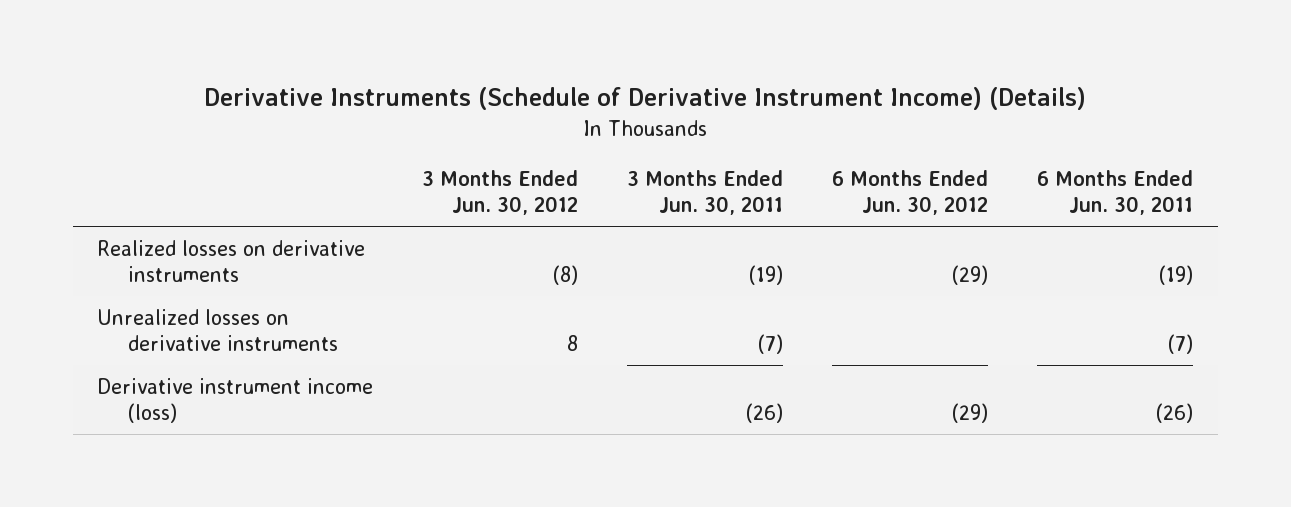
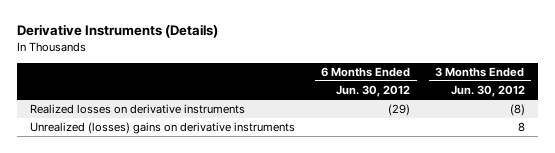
[204,87,1087,111] Derivative Instruments (Schedule of Derivative Instrument Income) (Details) -> [17,24,219,39] Derivative Instruments (Details)
[627,169,784,216] 3 Months Ended Jun. 30, 2011 -> none
[1037,169,1194,216] 6 Months Ended Jun. 30, 2011 -> none
[97,377,374,424] Derivative instrument income (loss) -> none
[97,308,338,352] Unrealized losses on derivative instruments -> [30,122,296,135] Unrealized (losses) gains on derivative instruments

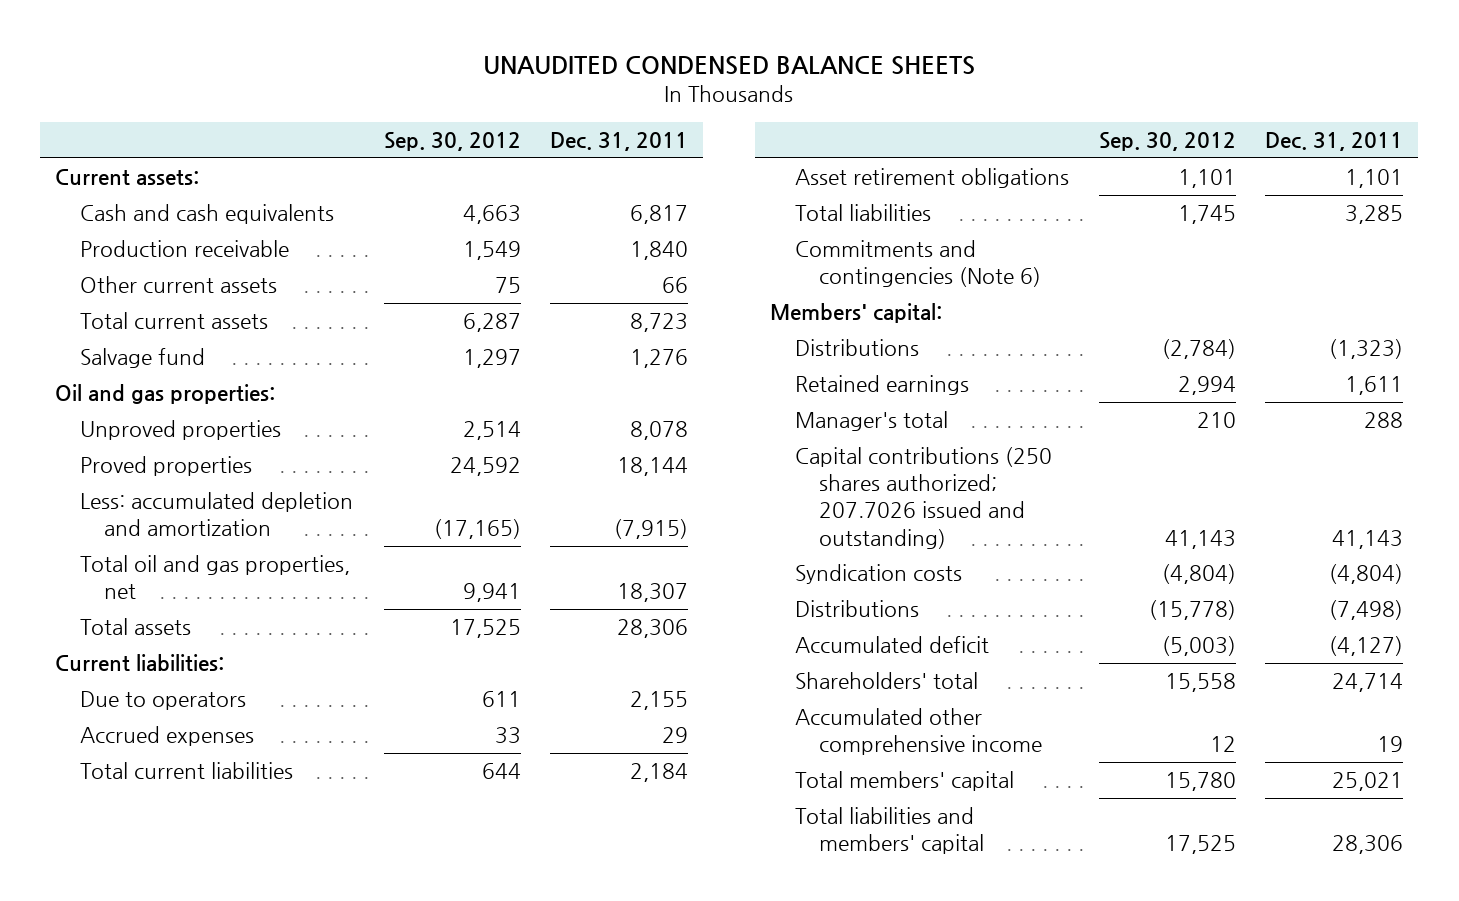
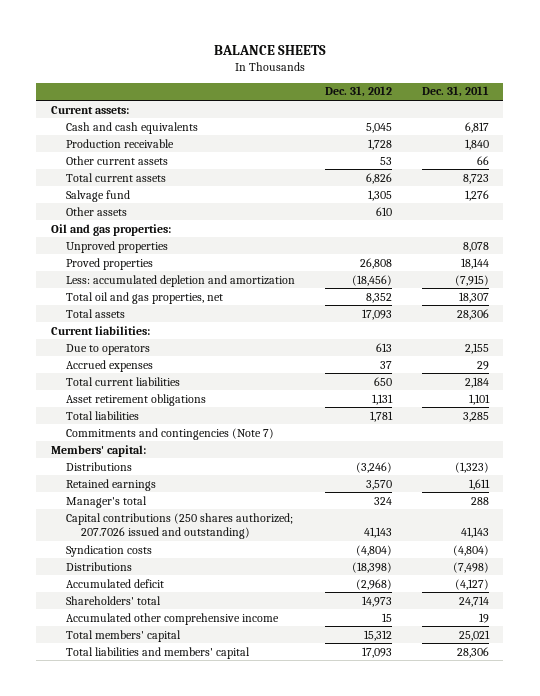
[483,55,976,75] UNAUDITED CONDENSED BALANCE SHEETS -> [213,44,326,55] BALANCE SHEETS
[383,132,521,152] Sep. 30, 2012 -> none
none -> [324,86,392,98] Dec. 31, 2012
none -> [65,206,127,216] Other assets
[794,240,1041,288] Commitments and contingencies (Note 6) -> [65,427,274,440] Commitments and contingencies (Note 7)

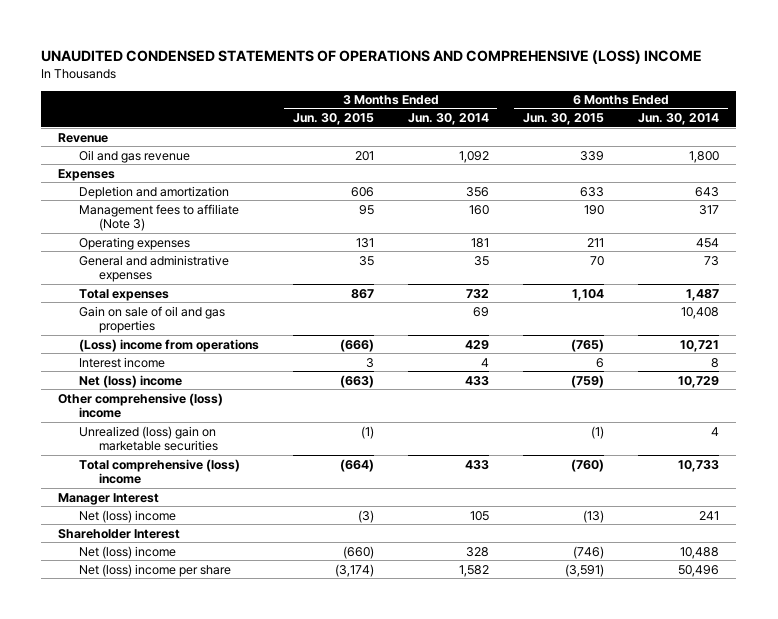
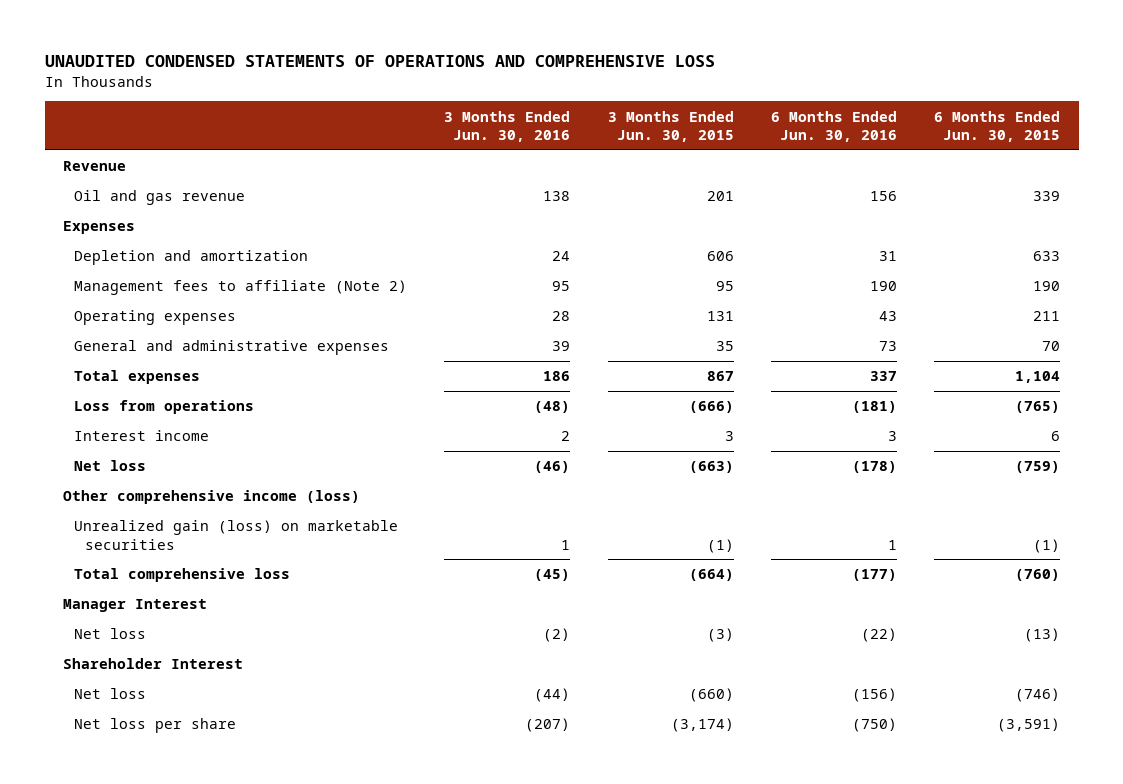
[41,50,703,65] UNAUDITED CONDENSED STATEMENTS OF OPERATIONS AND COMPREHENSIVE (LOSS) INCOME -> [44,55,715,68] UNAUDITED CONDENSED STATEMENTS OF OPERATIONS AND COMPREHENSIVE LOSS
[407,113,489,126] Jun. 30, 2014 -> none
[638,113,720,126] Jun. 30, 2014 -> none
none -> [444,110,571,142] 3 Months Ended Jun. 30, 2016
none -> [770,110,897,142] 6 Months Ended Jun. 30, 2016
[78,203,239,232] Management fees to affiliate (Note 3) -> [74,280,408,296] Management fees to affiliate (Note 2)
[78,305,225,334] Gain on sale of oil and gas properties -> none
[78,338,259,352] (Loss) income from operations -> [74,400,255,415] Loss from operations
[78,374,182,388] Net (loss) income -> [74,460,147,472] Net loss
[58,392,224,419] Other comprehensive (loss) income -> [63,490,361,505] Other comprehensive income (loss)
[78,425,218,452] Unrealized (loss) gain on marketable securities -> [74,520,399,550] Unrealized gain (loss) on marketable securities
[78,458,240,485] Total comprehensive (loss) income -> [74,568,291,583] Total comprehensive loss
[78,509,176,523] Net (loss) income -> [74,628,147,640] Net loss
[78,545,176,559] Net (loss) income -> [74,688,147,700] Net loss
[78,563,231,577] Net (loss) income per share -> [74,718,237,734] Net loss per share

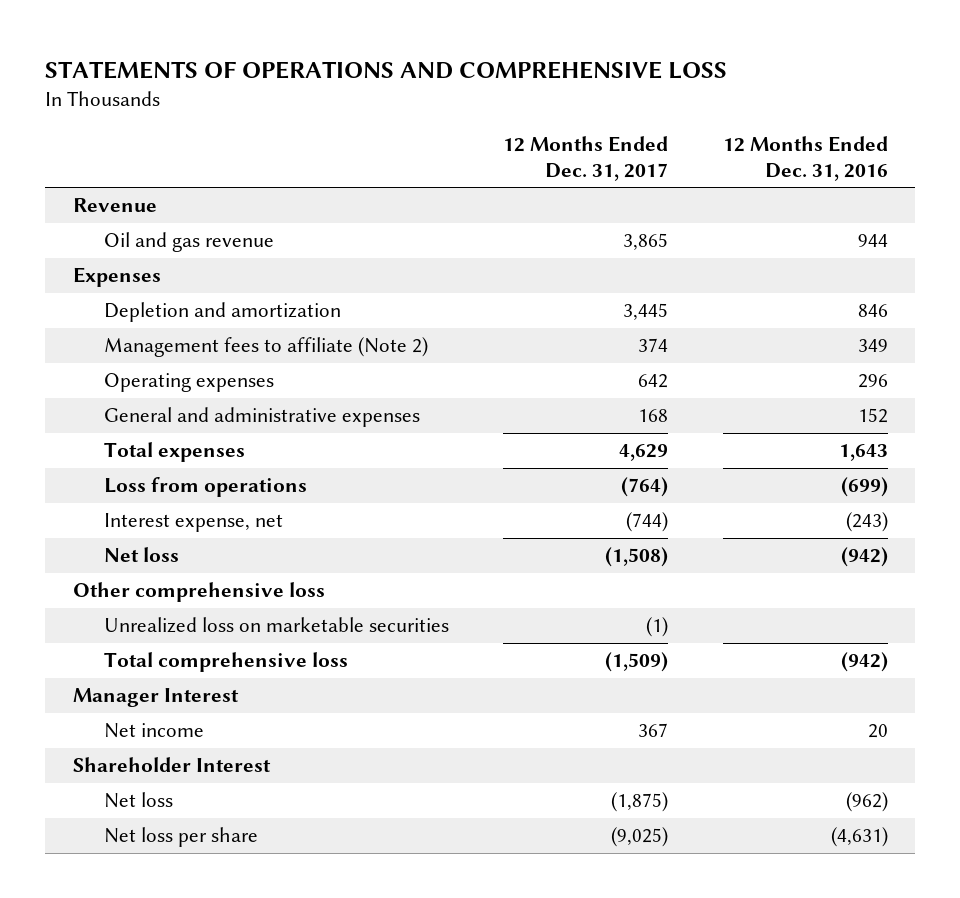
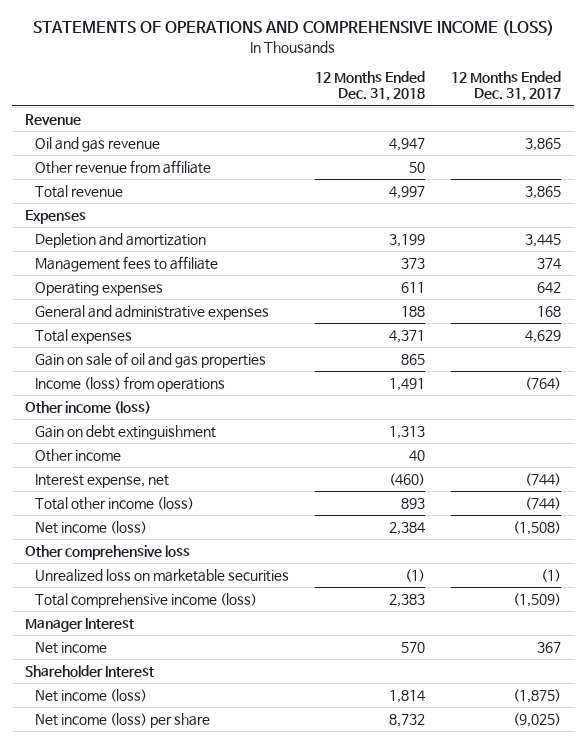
[45,60,728,79] STATEMENTS OF OPERATIONS AND COMPREHENSIVE LOSS -> [33,20,555,37] STATEMENTS OF OPERATIONS AND COMPREHENSIVE INCOME (LOSS)
[722,135,888,181] 12 Months Ended Dec. 31, 2016 -> none
none -> [314,71,425,102] 12 Months Ended Dec. 31, 2018
none -> [34,159,211,174] Other revenue from affiliate
none -> [34,184,123,198] Total revenue
[103,337,428,358] Management fees to affiliate (Note 2) -> [34,255,218,272] Management fees to affiliate
none -> [34,351,266,368] Gain on sale of oil and gas properties
[103,477,307,498] Loss from operations -> [34,375,225,392] Income (loss) from operations
none -> [24,400,151,414] Other income (loss)
none -> [34,424,216,440] Gain on debt extinguishment
none -> [34,448,121,462] Other income
none -> [34,496,194,510] Total other income (loss)
[103,547,179,563] Net loss -> [34,520,147,534] Net income (loss)
[103,652,348,673] Total comprehensive loss -> [34,592,257,608] Total comprehensive income (loss)
[103,792,173,809] Net loss -> [34,688,147,702] Net income (loss)
[103,827,258,848] Net loss per share -> [34,712,210,728] Net income (loss) per share

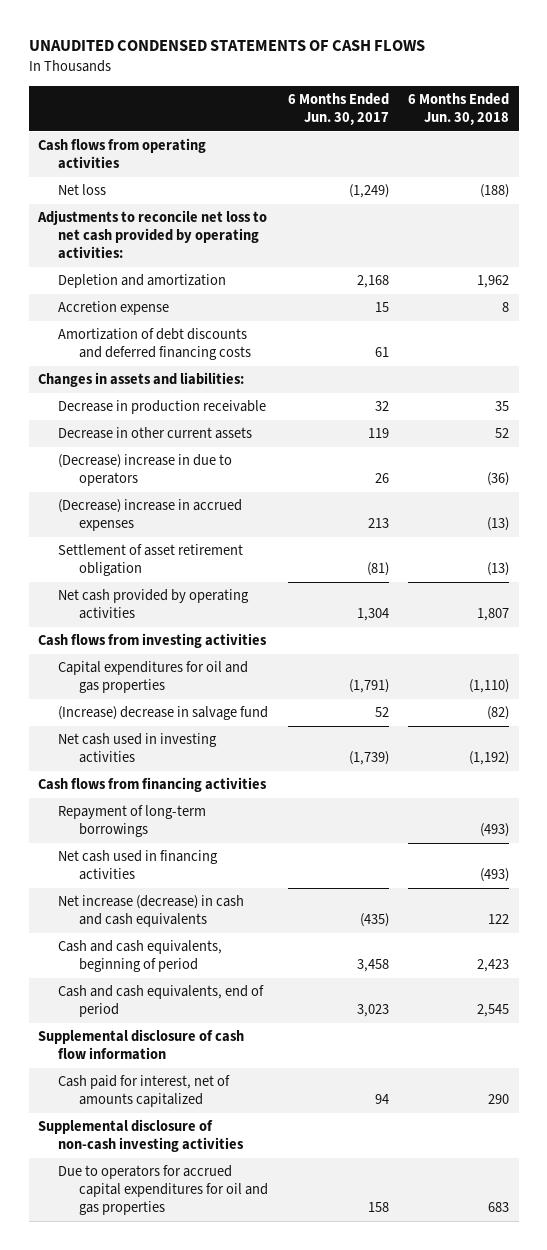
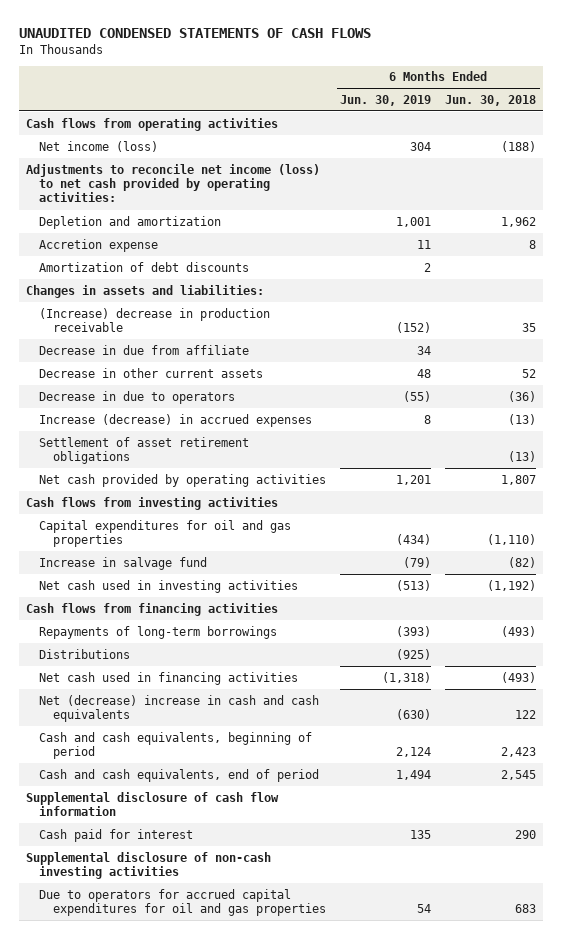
[287,93,389,126] 6 Months Ended Jun. 30, 2017 -> none
none -> [340,94,432,106] Jun. 30, 2019
[58,184,107,196] Net loss -> [39,140,159,152] Net income (loss)
[37,210,268,260] Adjustments to reconcile net loss to net cash provided by operating activities: -> [26,163,321,203] Adjustments to reconcile net income (loss) to net cash provided by operating activities:
[58,328,251,361] Amortization of debt discounts and deferred financing costs -> [39,261,250,272] Amortization of debt discounts
[58,400,267,415] Decrease in production receivable -> [39,307,271,333] (Increase) decrease in production receivable
none -> [39,344,250,355] Decrease in due from affiliate
[58,454,233,487] (Decrease) increase in due to operators -> [39,390,236,404] Decrease in due to operators
[58,499,243,532] (Decrease) increase in accrued expenses -> [39,413,313,427] Increase (decrease) in accrued expenses
[58,544,244,577] Settlement of asset retirement obligation -> [39,436,250,465] Settlement of asset retirement obligations
[58,706,269,721] (Increase) decrease in salvage fund -> [39,556,208,570] Increase in salvage fund
[58,805,207,838] Repayment of long-term borrowings -> [39,625,278,639] Repayments of long-term borrowings
none -> [39,648,131,659] Distributions
[58,895,245,928] Net increase (decrease) in cash and cash equivalents -> [39,694,320,723] Net (decrease) increase in cash and cash equivalents
[58,1075,231,1108] Cash paid for interest, net of amounts capitalized -> [39,828,194,842] Cash paid for interest

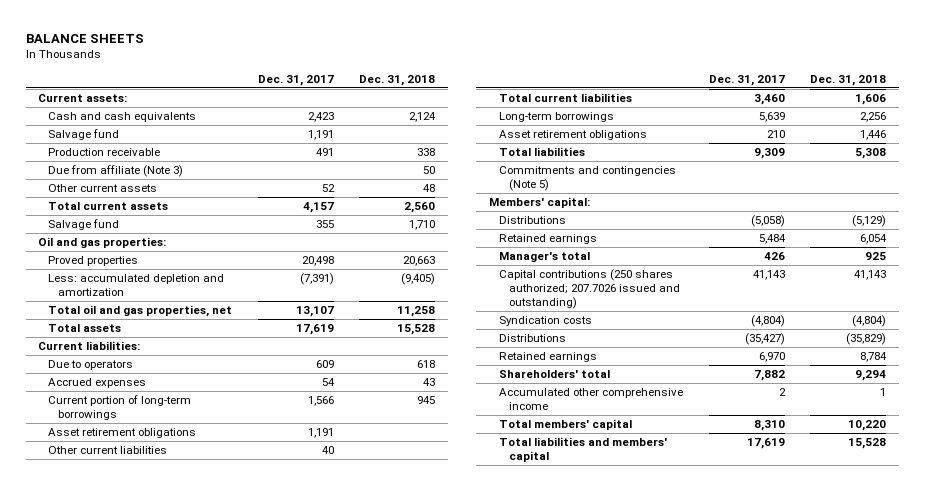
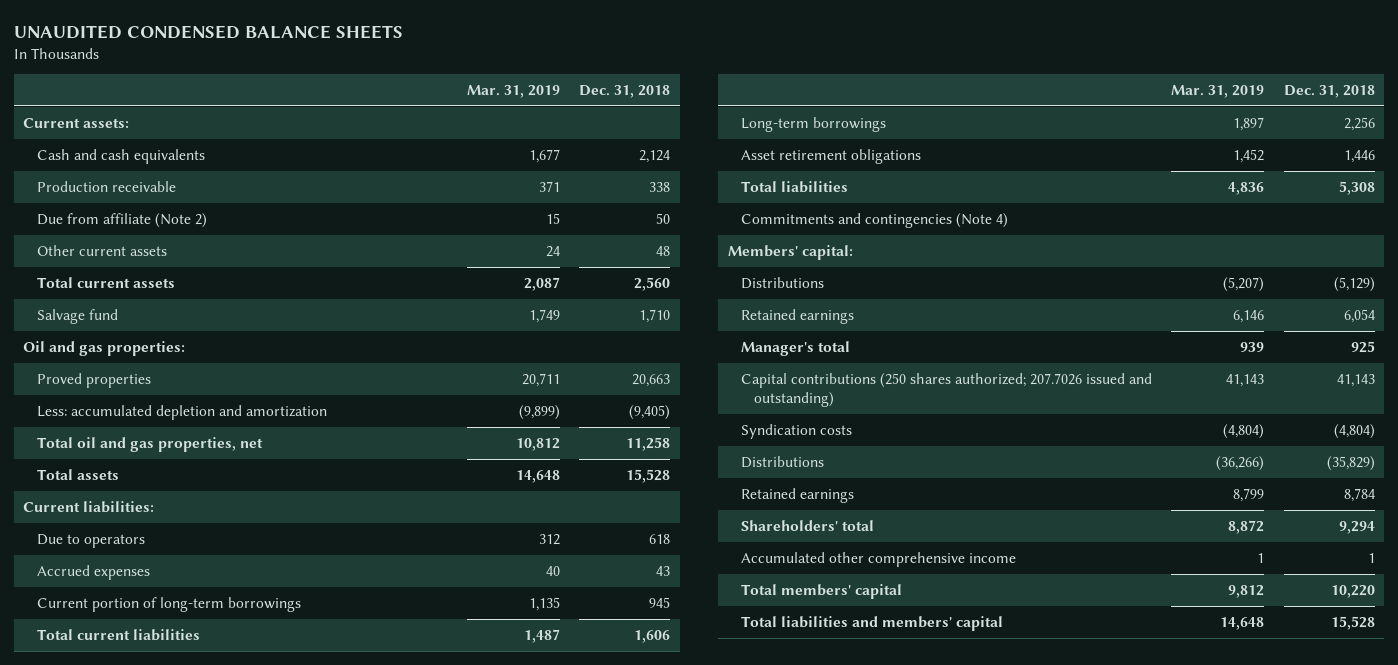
[25,34,144,44] BALANCE SHEETS -> [13,24,403,39] UNAUDITED CONDENSED BALANCE SHEETS
[257,74,334,86] Dec. 31, 2017 -> none
none -> [466,85,560,99] Mar. 31, 2019
[47,128,119,140] Salvage fund -> none
[47,164,183,177] Due from affiliate (Note 3) -> [36,212,207,228] Due from affiliate (Note 2)
[47,427,196,438] Asset retirement obligations -> none
[47,445,167,454] Other current liabilities -> none
[498,165,676,191] Commitments and contingencies (Note 5) -> [741,212,1009,228] Commitments and contingencies (Note 4)

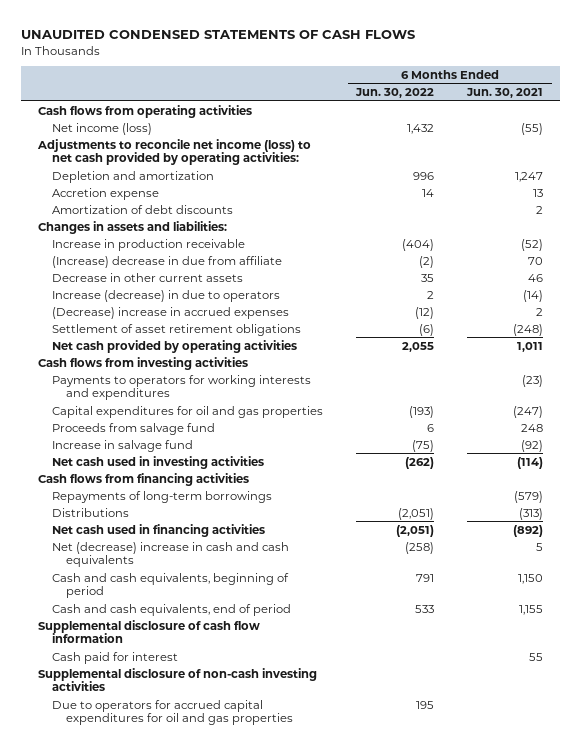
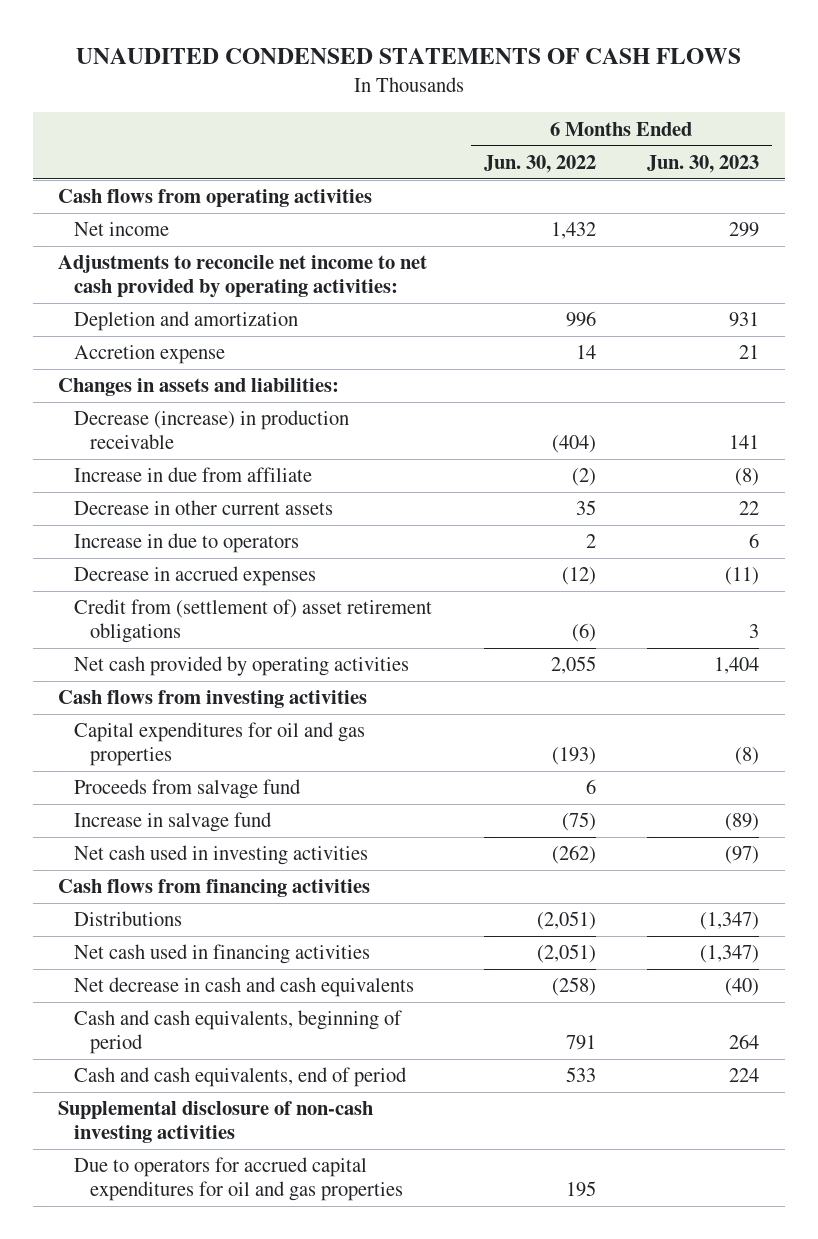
[466,87,544,98] Jun. 30, 2021 -> none
none -> [647,154,760,173] Jun. 30, 2023
[52,122,153,135] Net income (loss) -> [74,222,170,237] Net income
[36,138,311,166] Adjustments to reconcile net income (loss) to net cash provided by operating activities: -> [58,255,428,299] Adjustments to reconcile net income to net cash provided by operating activities:
[52,204,234,214] Amortization of debt discounts -> none
[52,238,246,251] Increase in production receivable -> [74,410,350,450] Decrease (increase) in production receivable
[52,255,283,268] (Increase) decrease in due from affiliate -> [74,467,313,483] Increase in due from affiliate
[52,289,281,302] Increase (decrease) in due to operators -> [74,533,300,554] Increase in due to operators
[52,306,290,319] (Decrease) increase in accrued expenses -> [74,566,317,587] Decrease in accrued expenses
[52,323,302,336] Settlement of asset retirement obligations -> [74,599,433,644] Credit from (settlement of) asset retirement obligations
[52,374,312,401] Payments to operators for working interests and expenditures -> none
[52,490,273,503] Repayments of long-term borrowings -> none
[52,541,290,568] Net (decrease) increase in cash and cash equivalents -> [74,977,415,998] Net decrease in cash and cash equivalents
[37,619,260,644] Supplemental disclosure of cash flow information -> none
[52,651,179,664] Cash paid for interest -> none

